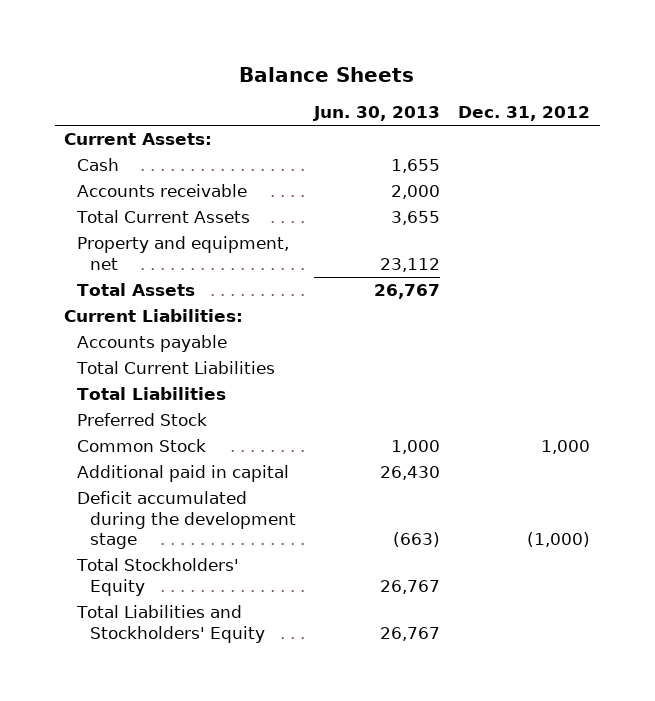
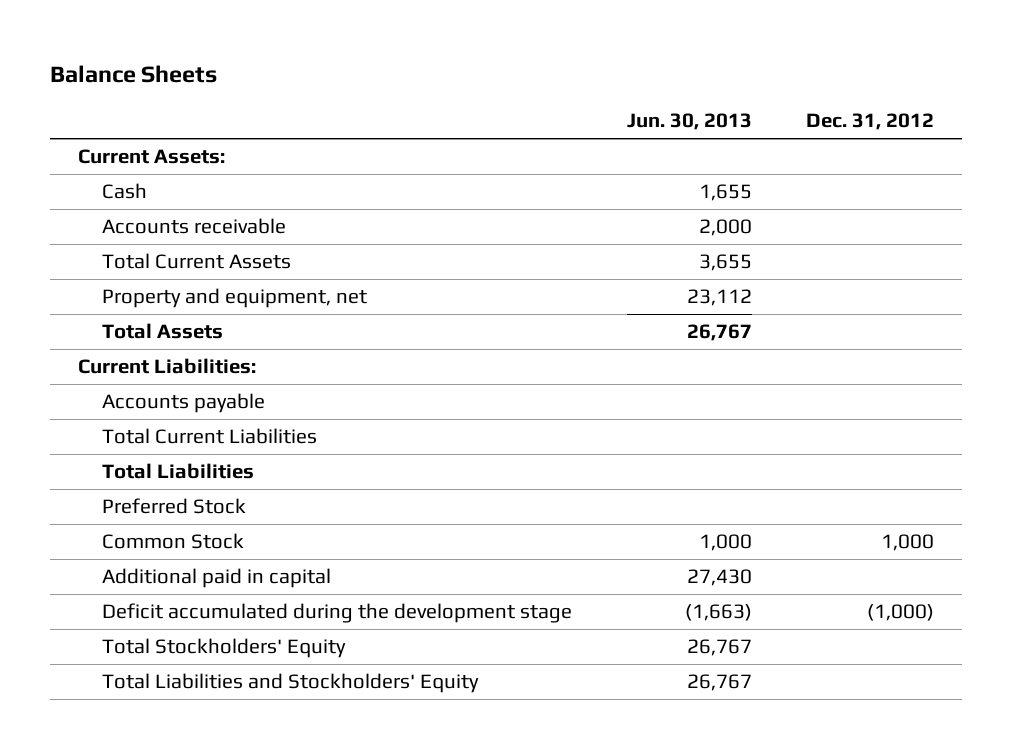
[380,466,441,481] 26,430 -> [686,569,752,587] 27,430
[393,532,441,548] (663) -> [684,604,752,622] (1,663)

